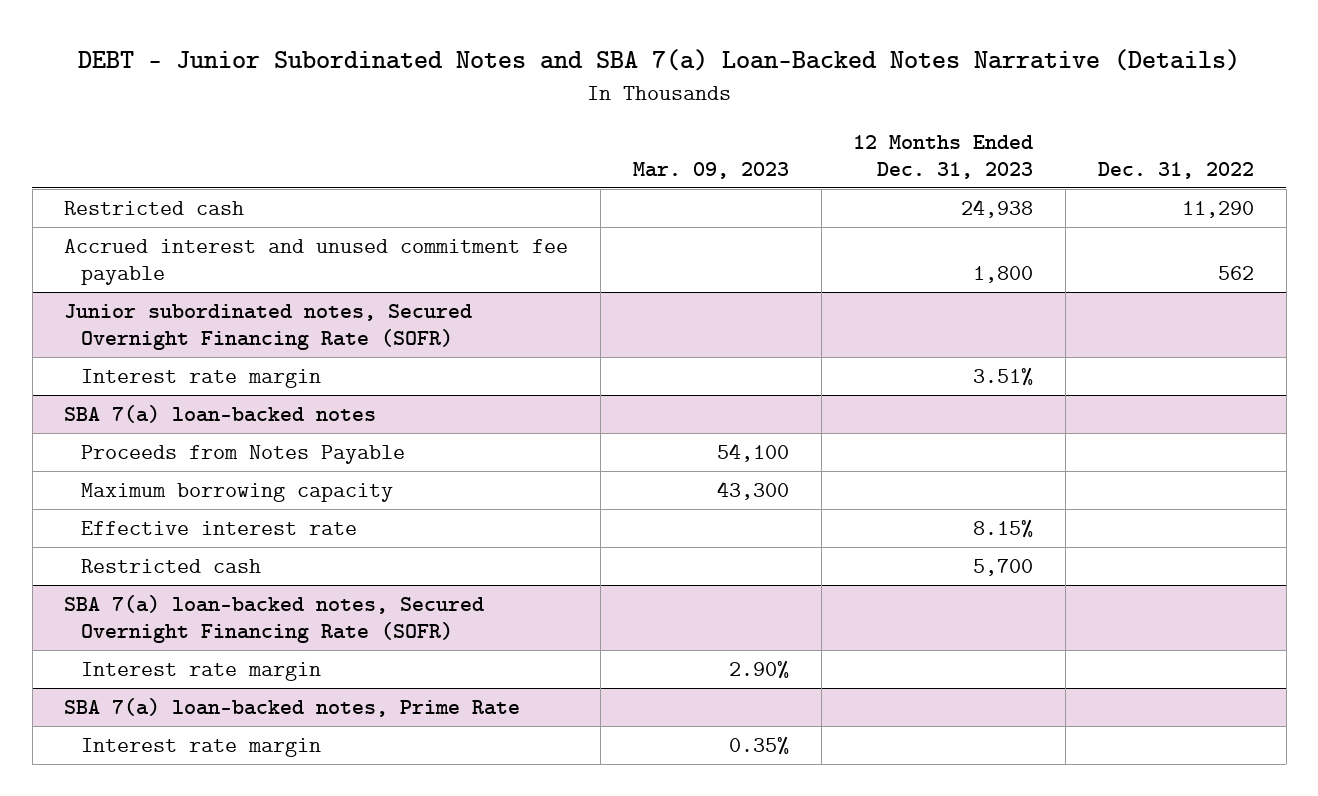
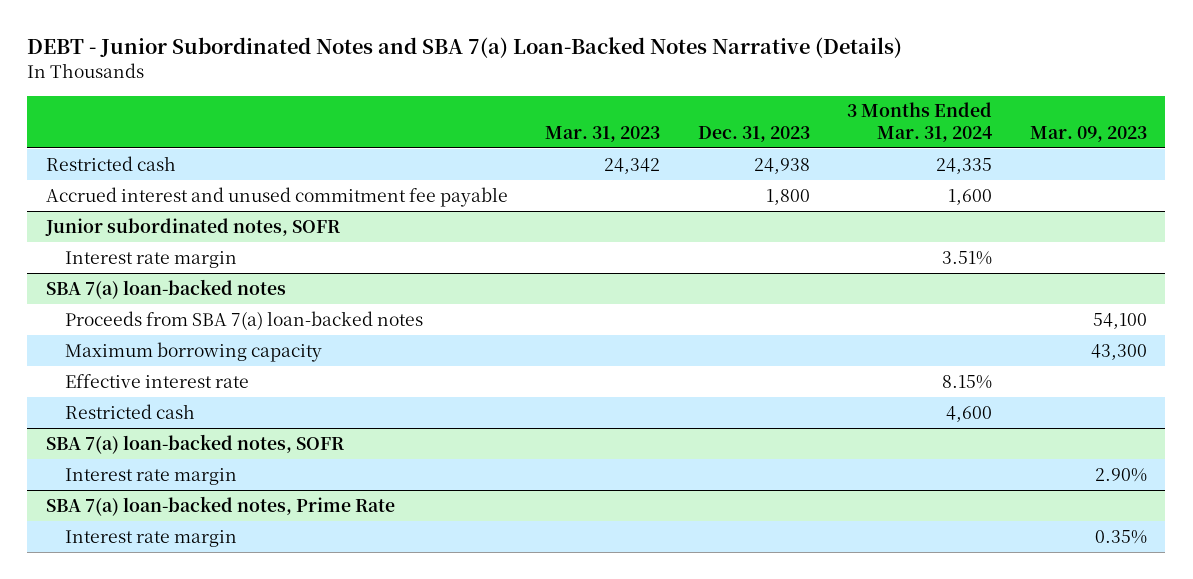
[853,134,1034,179] 12 Months Ended Dec. 31, 2023 -> none
[1098,161,1255,179] Dec. 31, 2022 -> none
none -> [545,125,661,142] Mar. 31, 2023
none -> [697,125,810,142] Dec. 31, 2023
none -> [847,102,993,142] 3 Months Ended Mar. 31, 2024
[64,304,473,350] Junior subordinated notes, Secured Overnight Financing Rate (SOFR) -> [44,217,340,236] Junior subordinated notes, SOFR
[80,445,405,465] Proceeds from Notes Payable -> [64,310,423,330] Proceeds from SBA 7(a) loan-backed notes
[64,595,485,643] SBA 7(a) loan-backed notes, Secured Overnight Financing Rate (SOFR) -> [45,433,344,454] SBA 7(a) loan-backed notes, SOFR

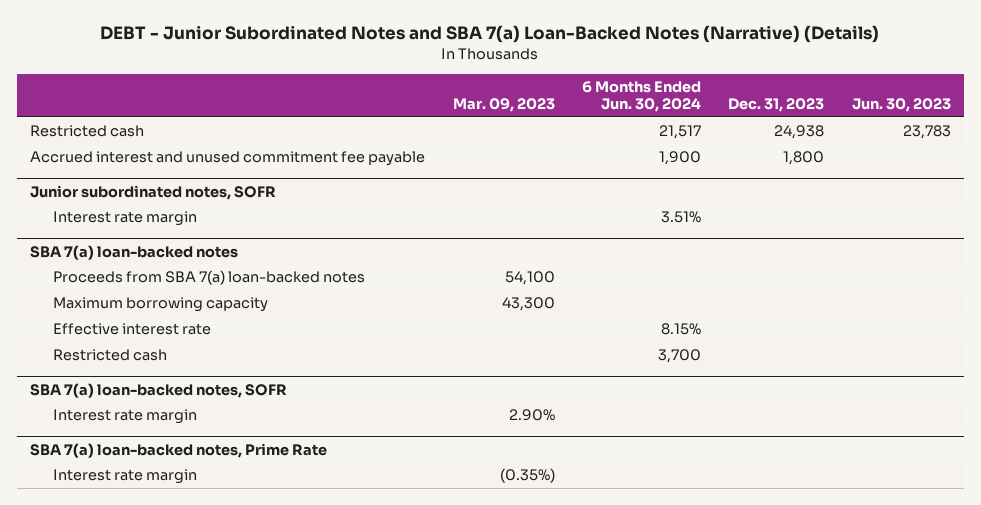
[27,37,903,59] DEBT - Junior Subordinated Notes and SBA 7(a) Loan-Backed Notes Narrative (Details) -> [100,25,880,44] DEBT - Junior Subordinated Notes and SBA 7(a) Loan-Backed Notes (Narrative) (Details)
[545,125,661,142] Mar. 31, 2023 -> none
[847,102,993,142] 3 Months Ended Mar. 31, 2024 -> none
none -> [581,81,701,113] 6 Months Ended Jun. 30, 2024
none -> [851,98,951,113] Jun. 30, 2023
[1094,529,1147,544] 0.35% -> [499,468,555,484] (0.35%)

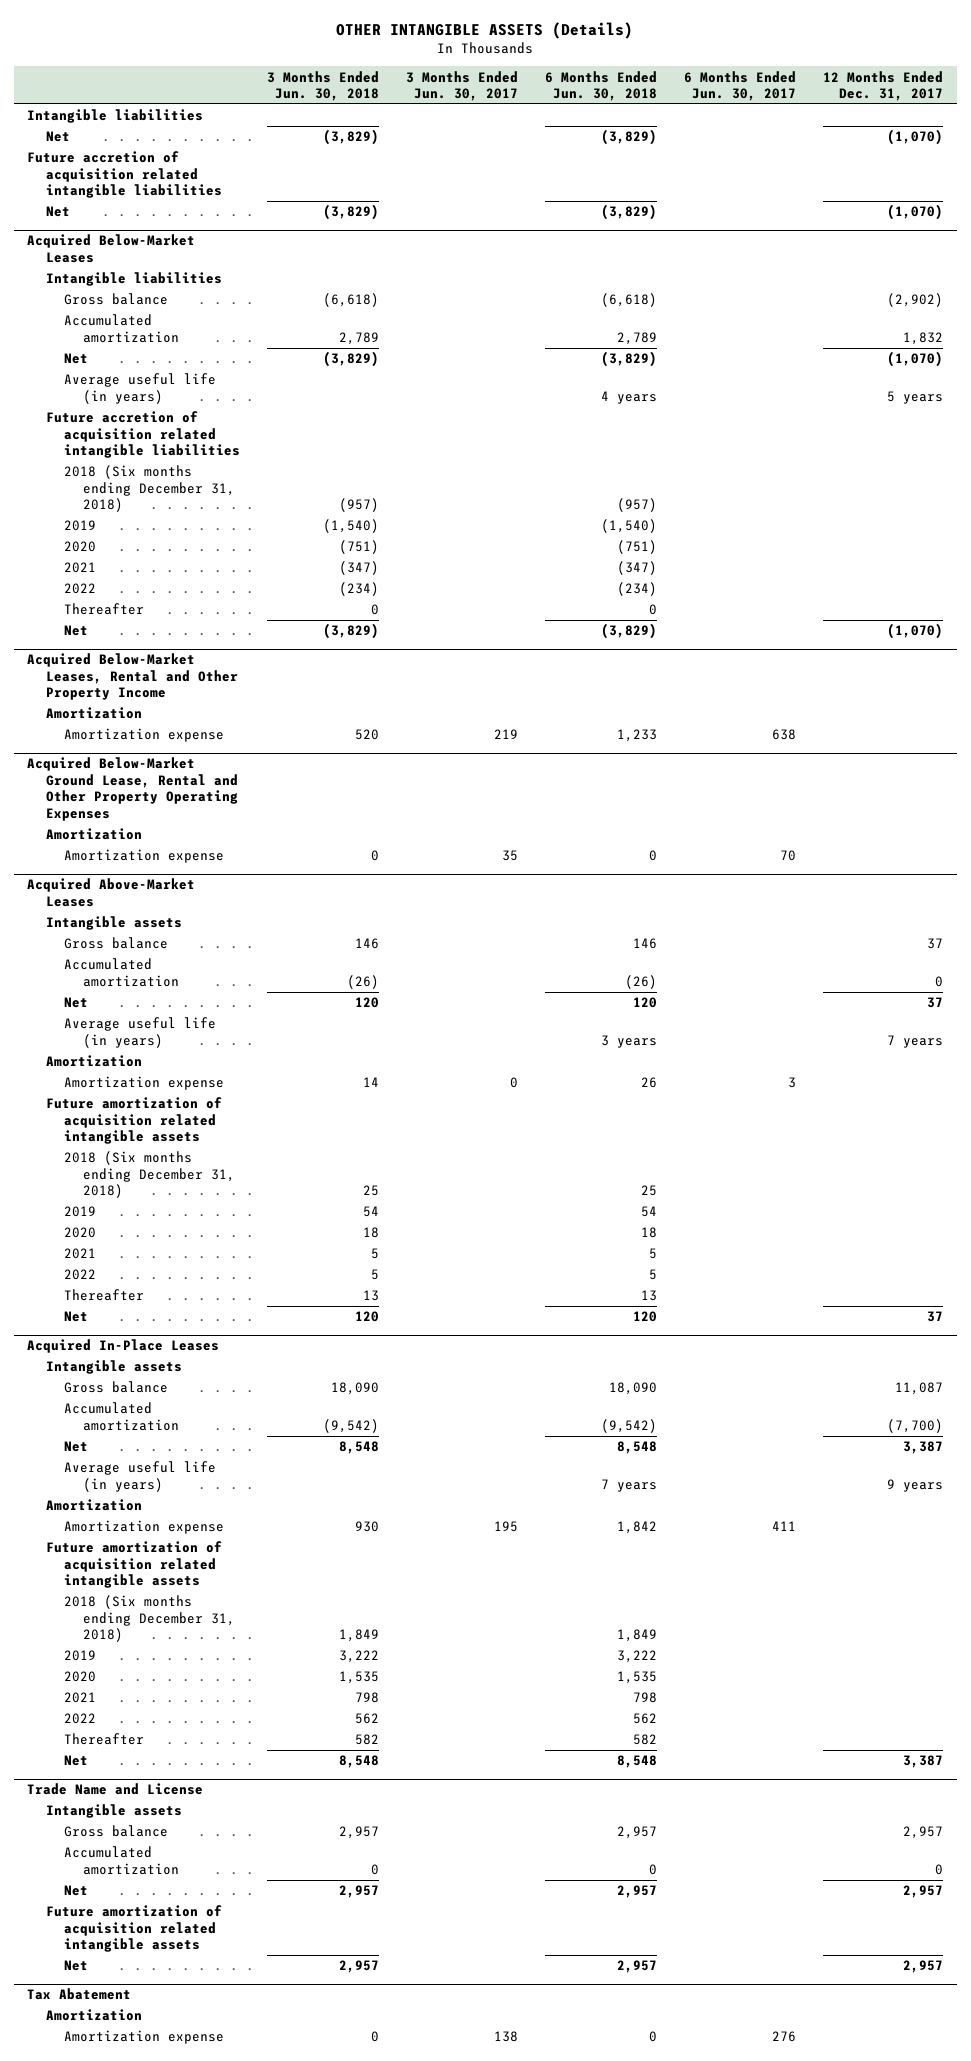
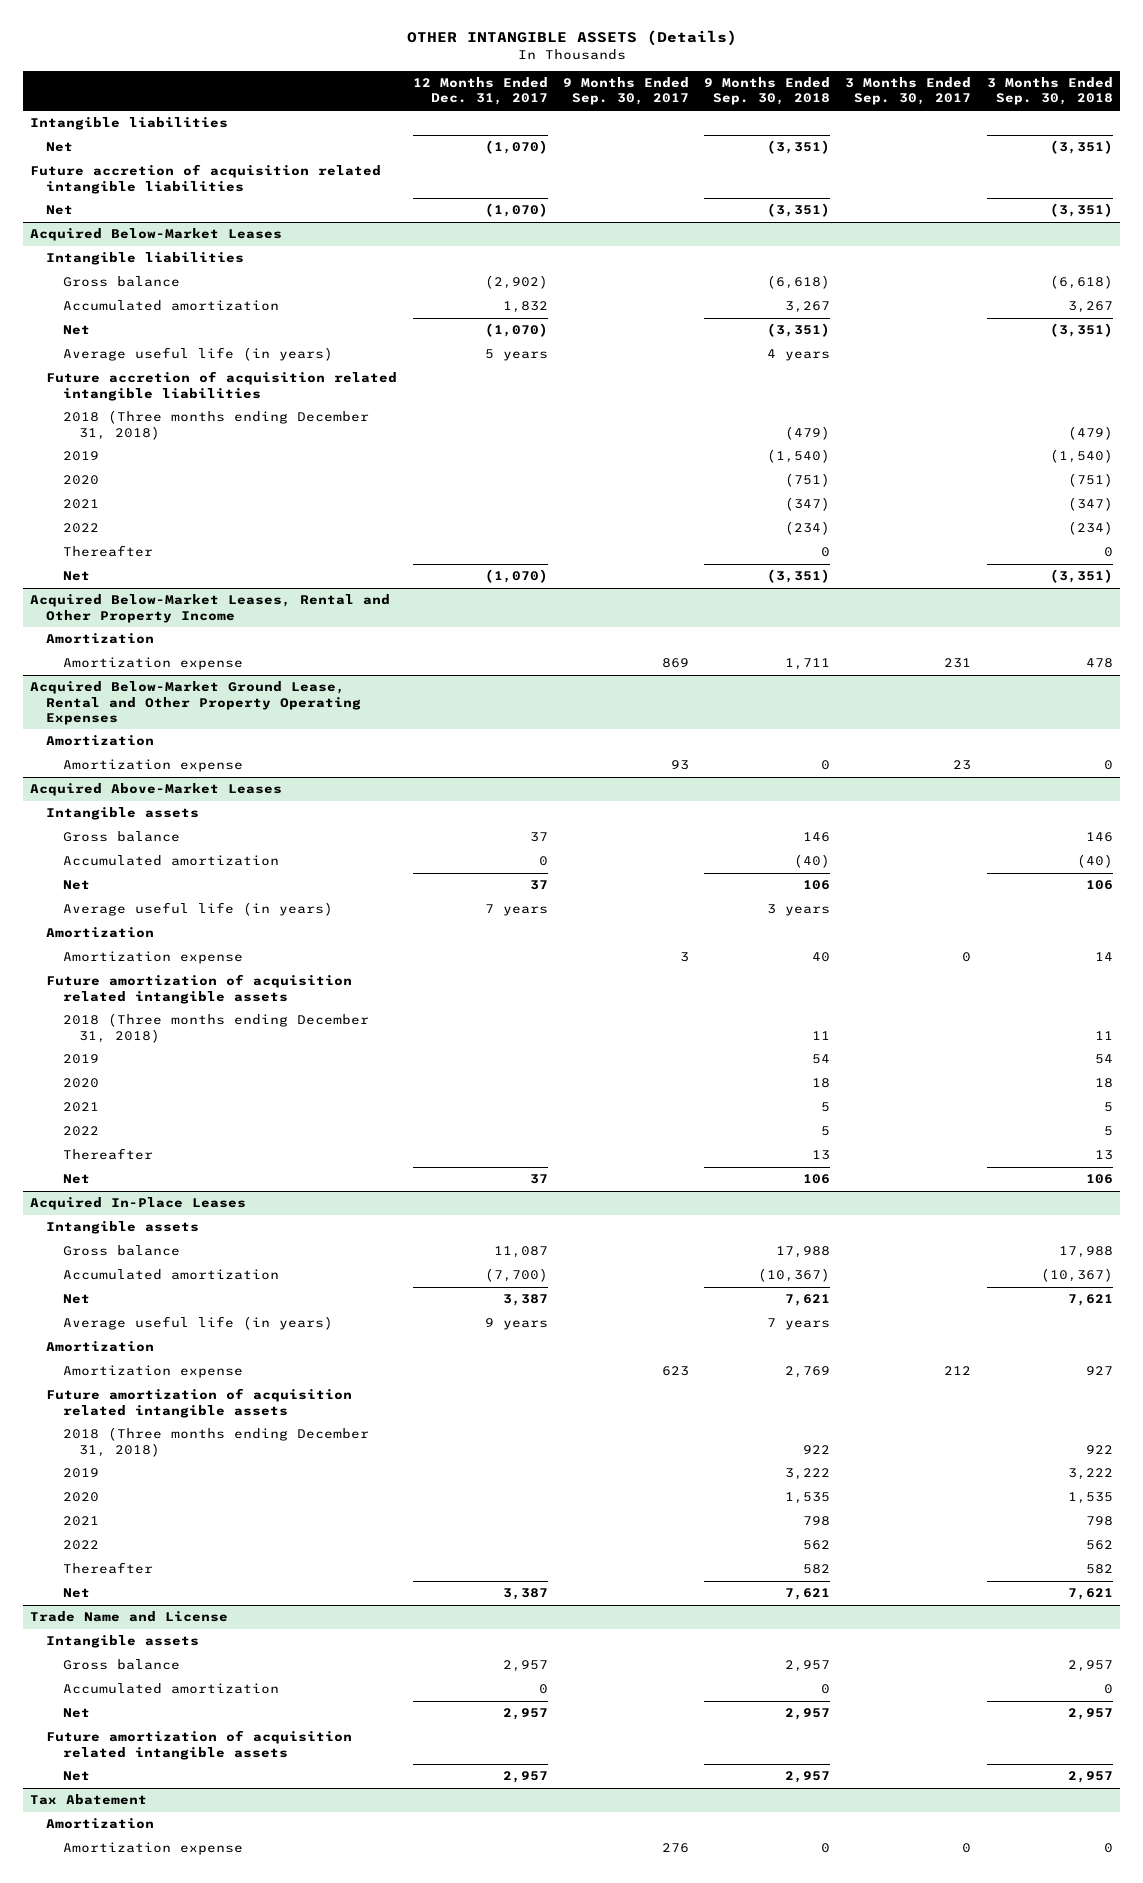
[267,70,380,102] 3 Months Ended Jun. 30, 2018 -> none
[406,70,519,102] 3 Months Ended Jun. 30, 2017 -> none
[545,70,658,102] 6 Months Ended Jun. 30, 2018 -> none
[684,70,797,102] 6 Months Ended Jun. 30, 2017 -> none
none -> [562,77,689,106] 9 Months Ended Sep. 30, 2017
none -> [704,77,831,106] 9 Months Ended Sep. 30, 2018
none -> [845,77,972,106] 3 Months Ended Sep. 30, 2017
none -> [986,77,1113,106] 3 Months Ended Sep. 30, 2018
[64,465,236,513] 2018 (Six months ending December 31, 2018) -> [62,410,369,440] 2018 (Three months ending December 31, 2018)
[64,1151,236,1199] 2018 (Six months ending December 31, 2018) -> [62,1013,369,1043] 2018 (Three months ending December 31, 2018)
[64,1595,236,1643] 2018 (Six months ending December 31, 2018) -> [62,1427,369,1457] 2018 (Three months ending December 31, 2018)

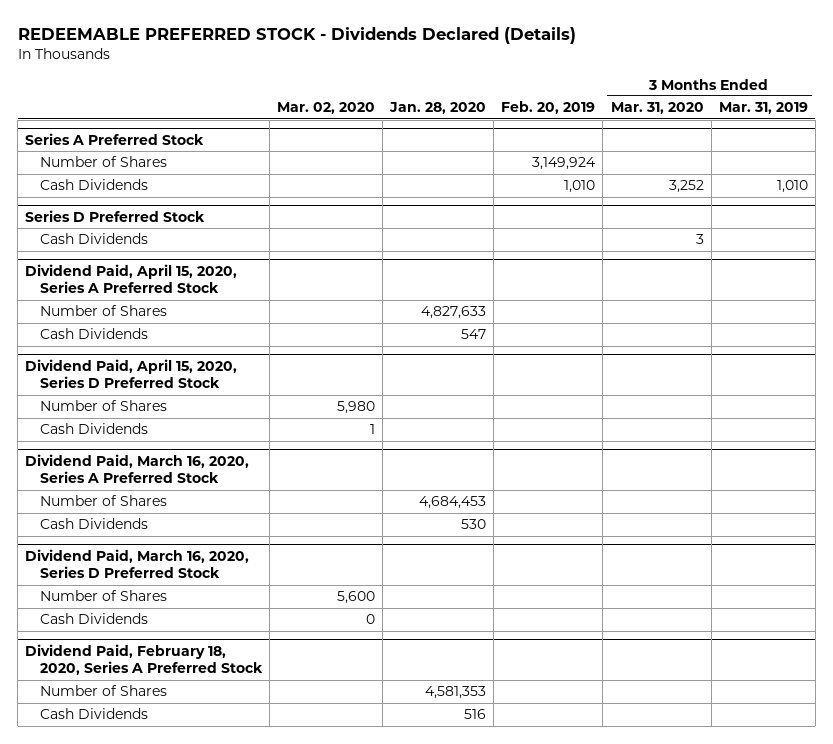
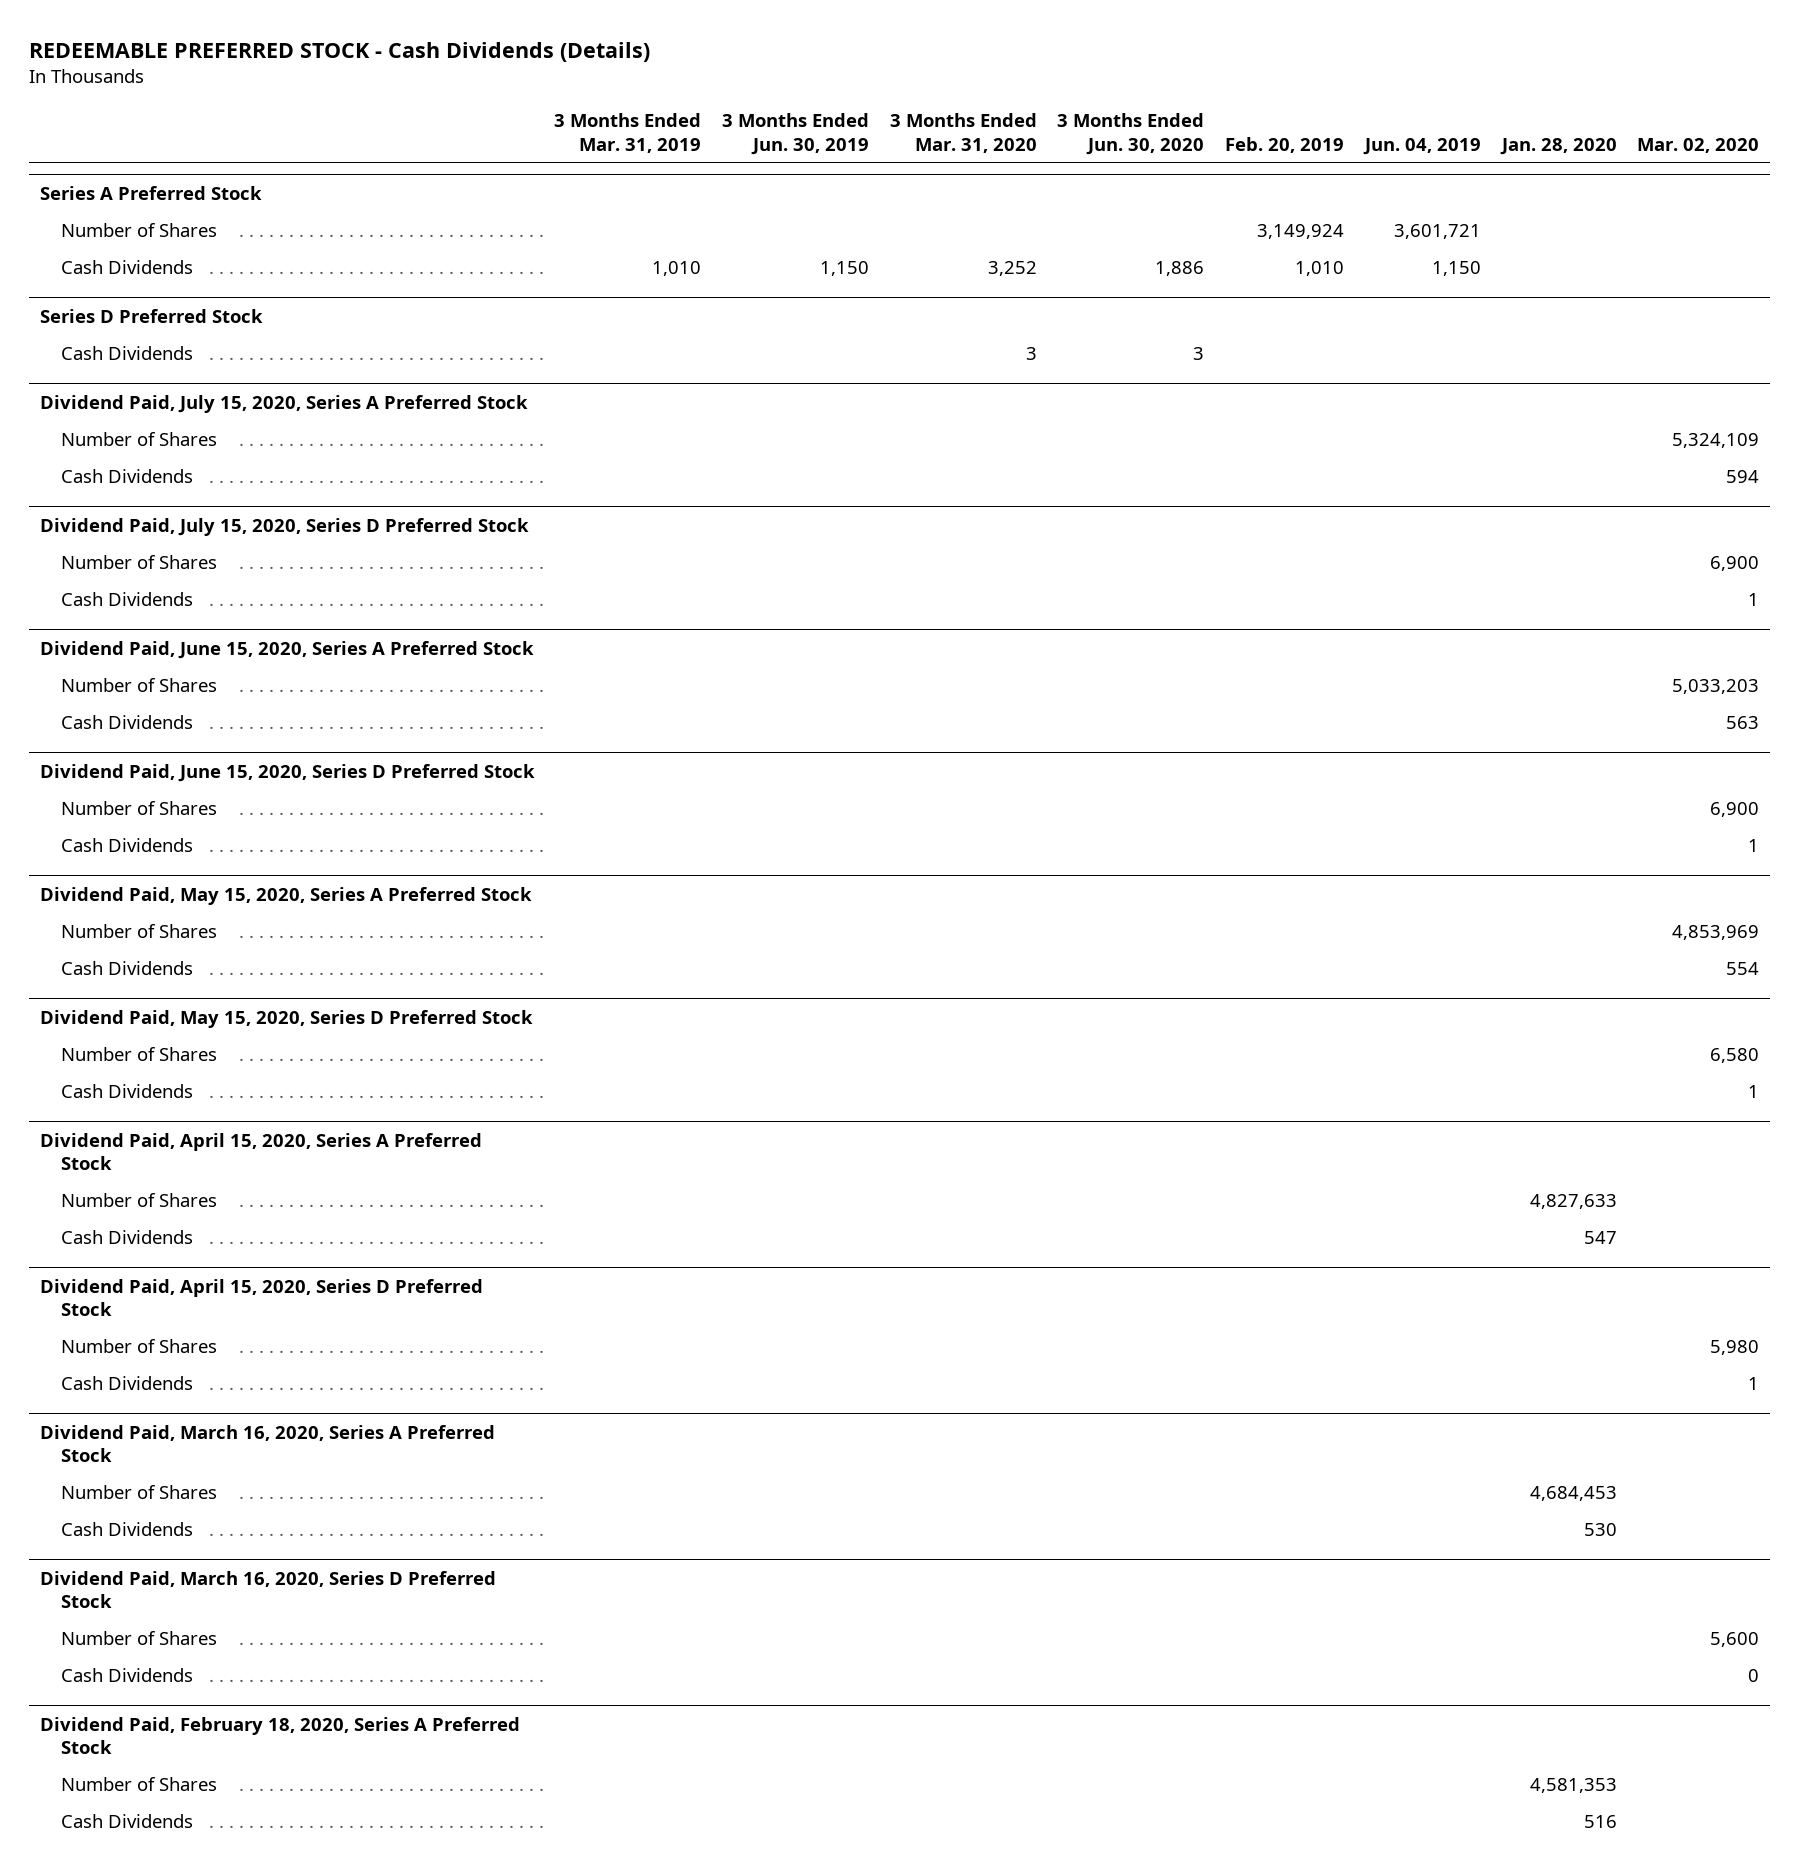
[17,26,576,44] REDEEMABLE PREFERRED STOCK - Dividends Declared (Details) -> [29,42,651,63] REDEEMABLE PREFERRED STOCK - Cash Dividends (Details)
none -> [722,113,870,155] 3 Months Ended Jun. 30, 2019
none -> [1057,113,1205,155] 3 Months Ended Jun. 30, 2020
none -> [1362,137,1481,155] Jun. 04, 2019
none -> [39,394,528,413] Dividend Paid, July 15, 2020, Series A Preferred Stock
none -> [61,432,218,447] Number of Shares
none -> [61,469,194,484] Cash Dividends
none -> [39,517,529,536] Dividend Paid, July 15, 2020, Series D Preferred Stock
none -> [61,555,218,570] Number of Shares
none -> [61,592,194,607] Cash Dividends
none -> [39,640,534,659] Dividend Paid, June 15, 2020, Series A Preferred Stock
none -> [61,678,218,693] Number of Shares
none -> [61,715,194,730] Cash Dividends
none -> [39,763,535,782] Dividend Paid, June 15, 2020, Series D Preferred Stock
none -> [61,801,218,816] Number of Shares
none -> [61,838,194,853] Cash Dividends
none -> [39,886,532,905] Dividend Paid, May 15, 2020, Series A Preferred Stock
none -> [61,924,218,939] Number of Shares
none -> [61,961,194,976] Cash Dividends
none -> [39,1009,533,1028] Dividend Paid, May 15, 2020, Series D Preferred Stock
none -> [61,1047,218,1062] Number of Shares
none -> [61,1084,194,1099] Cash Dividends

